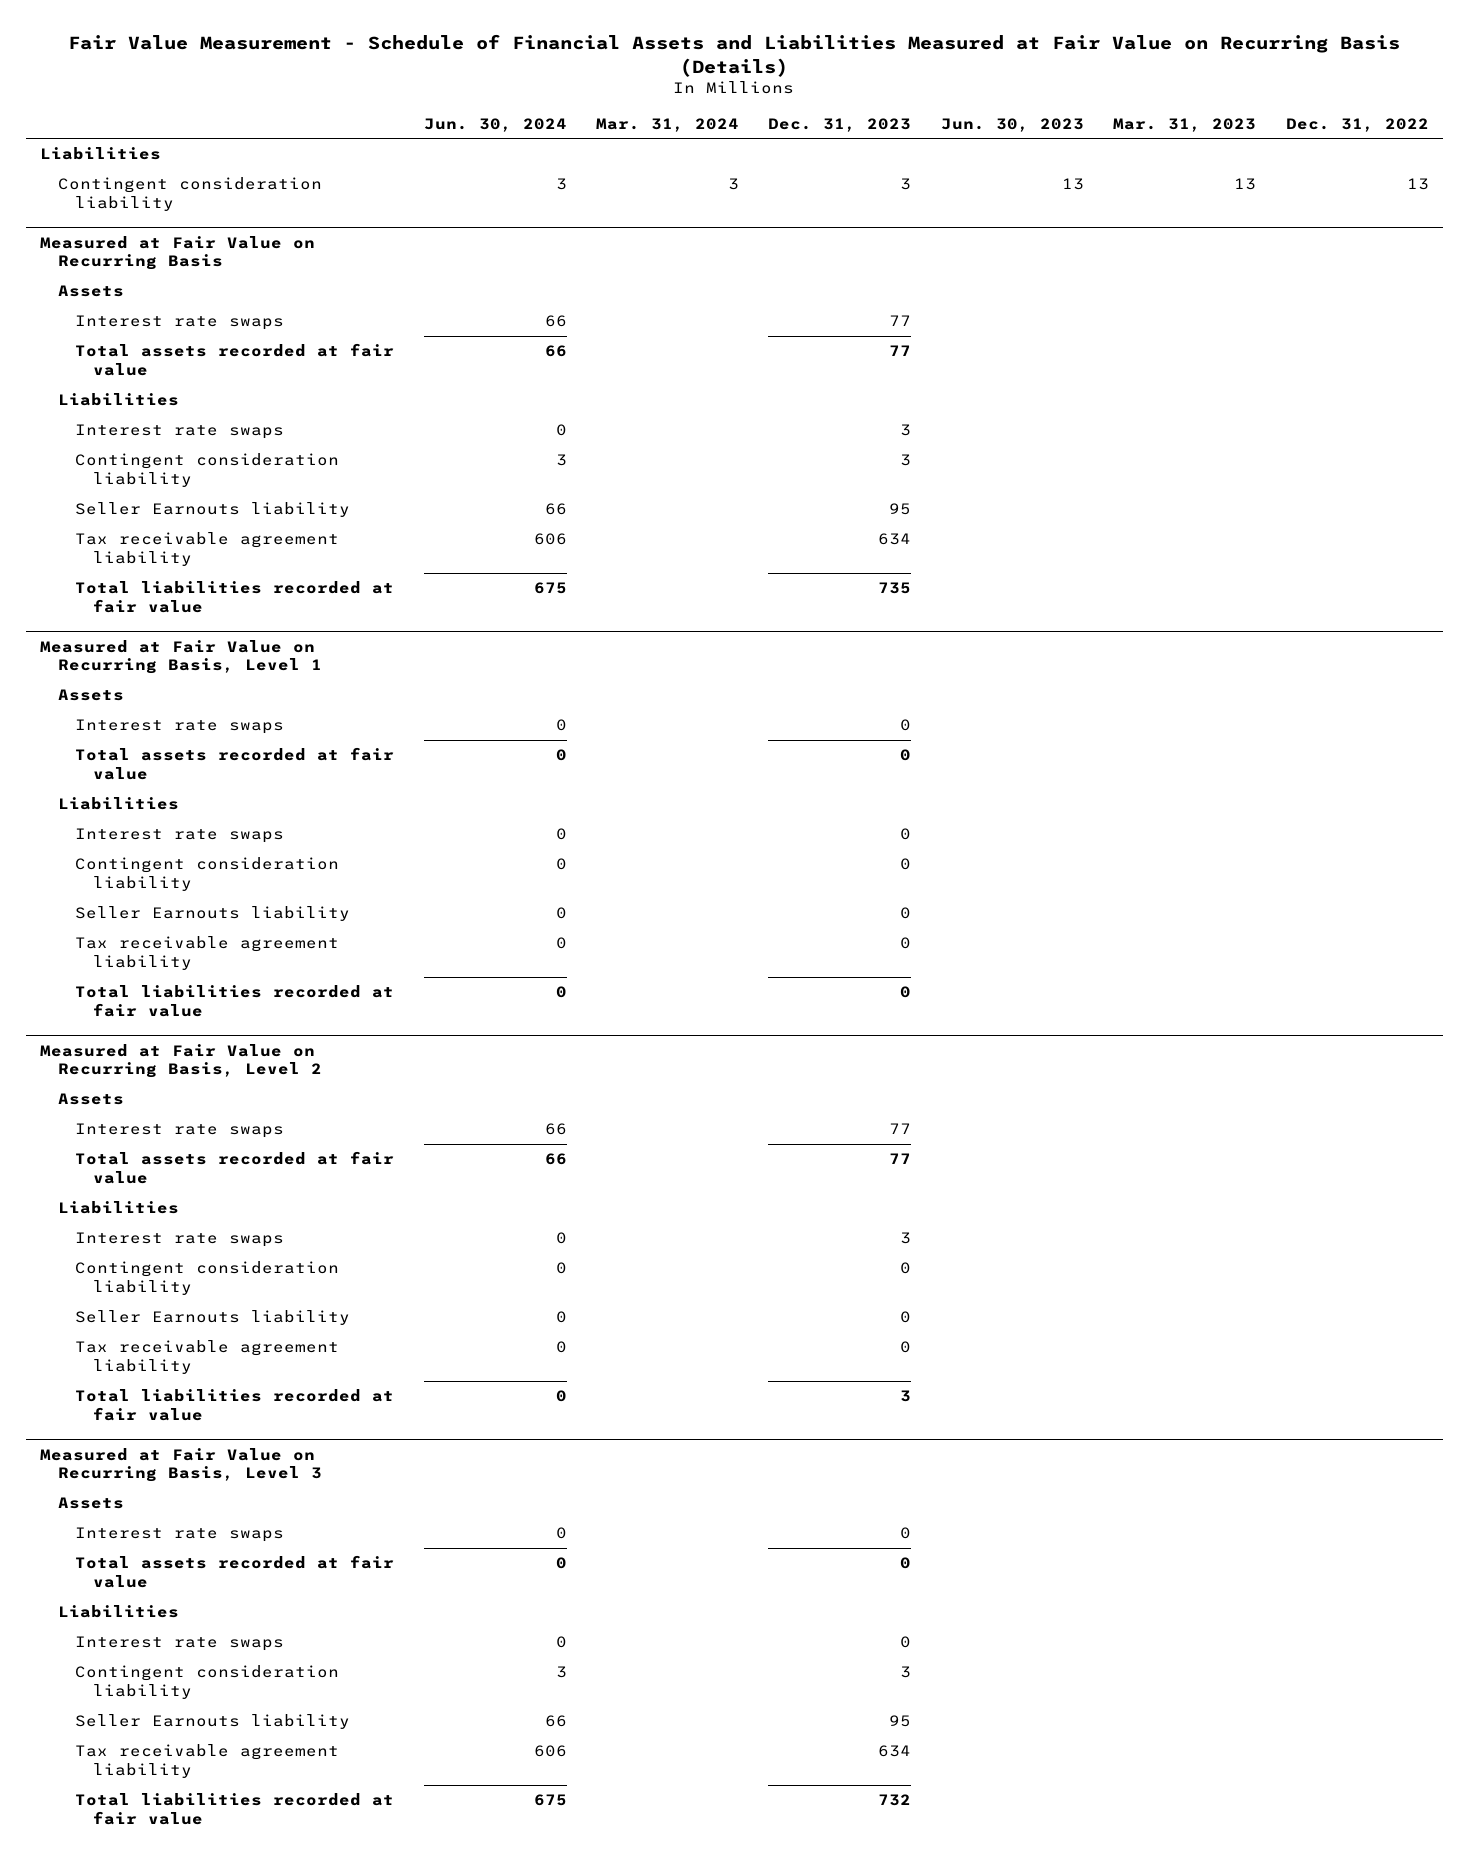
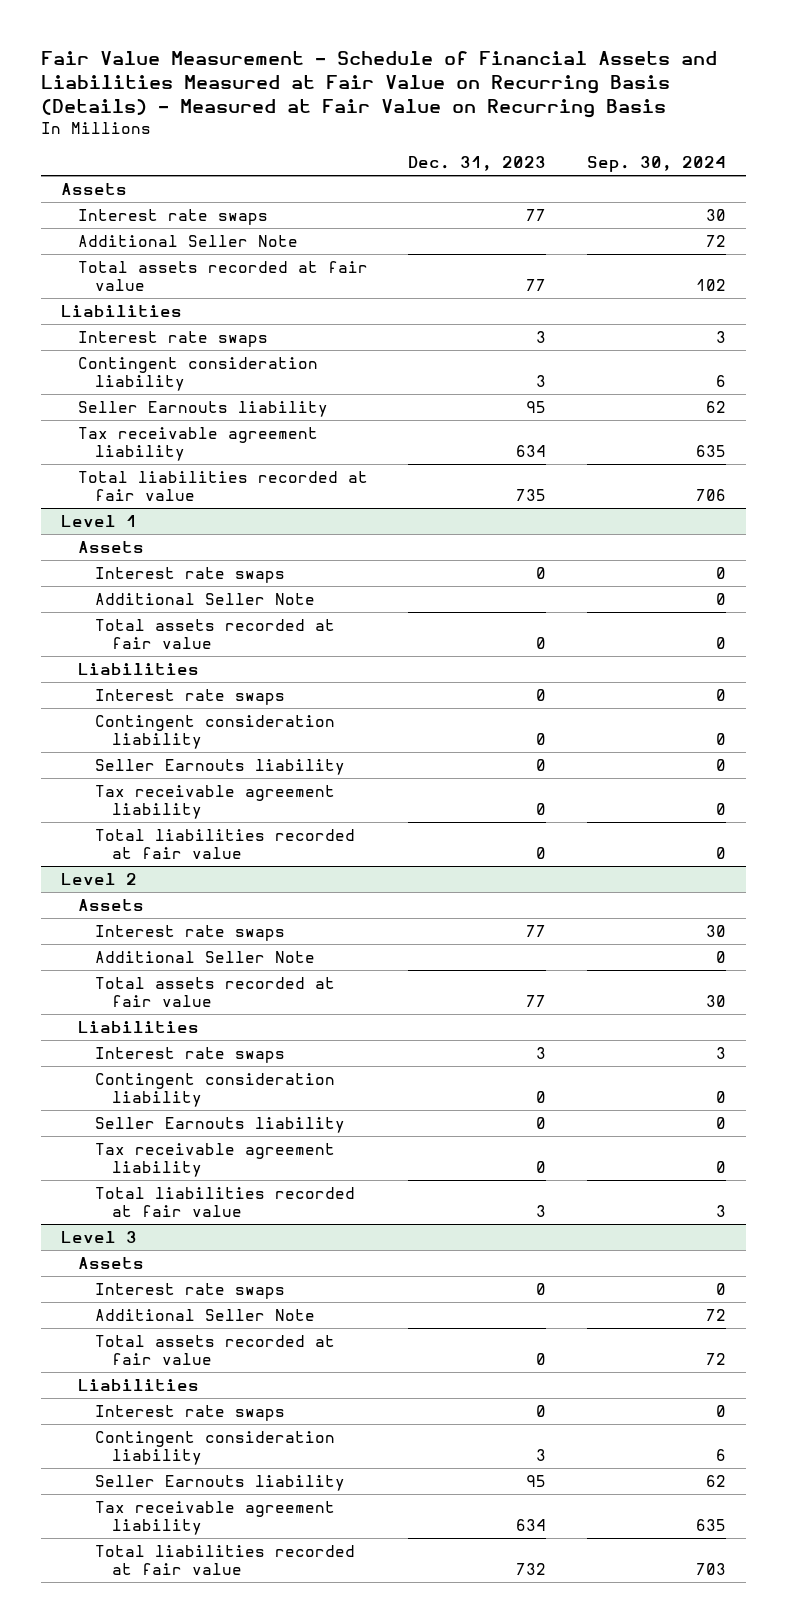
[68,34,1401,77] Fair Value Measurement - Schedule of Financial Assets and Liabilities Measured at Fair Value on Recurring Basis (Details) -> [41,51,718,119] Fair Value Measurement - Schedule of Financial Assets and Liabilities Measured at Fair Value on Recurring Basis (Details) - Measured at Fair Value on Recurring Basis
[423,117,567,132] Jun. 30, 2024 -> none
[596,117,740,132] Mar. 31, 2024 -> none
[940,117,1084,132] Jun. 30, 2023 -> none
[1113,117,1257,132] Mar. 31, 2023 -> none
[1285,117,1429,132] Dec. 31, 2022 -> none
none -> [586,156,726,173] Sep. 30, 2024
[40,147,162,161] Liabilities -> none
[57,177,322,211] Contingent consideration liability -> none
[40,235,316,271] Measured at Fair Value on Recurring Basis -> none
none -> [78,234,299,247] Additional Seller Note
[40,639,322,675] Measured at Fair Value on Recurring Basis, Level 1 -> none
none -> [61,514,138,527] Level 1
none -> [95,592,316,605] Additional Seller Note
[40,1043,322,1079] Measured at Fair Value on Recurring Basis, Level 2 -> none
none -> [61,872,138,885] Level 2
none -> [95,950,316,963] Additional Seller Note
[40,1447,322,1483] Measured at Fair Value on Recurring Basis, Level 3 -> none
none -> [61,1230,138,1243] Level 3
none -> [95,1308,316,1321] Additional Seller Note

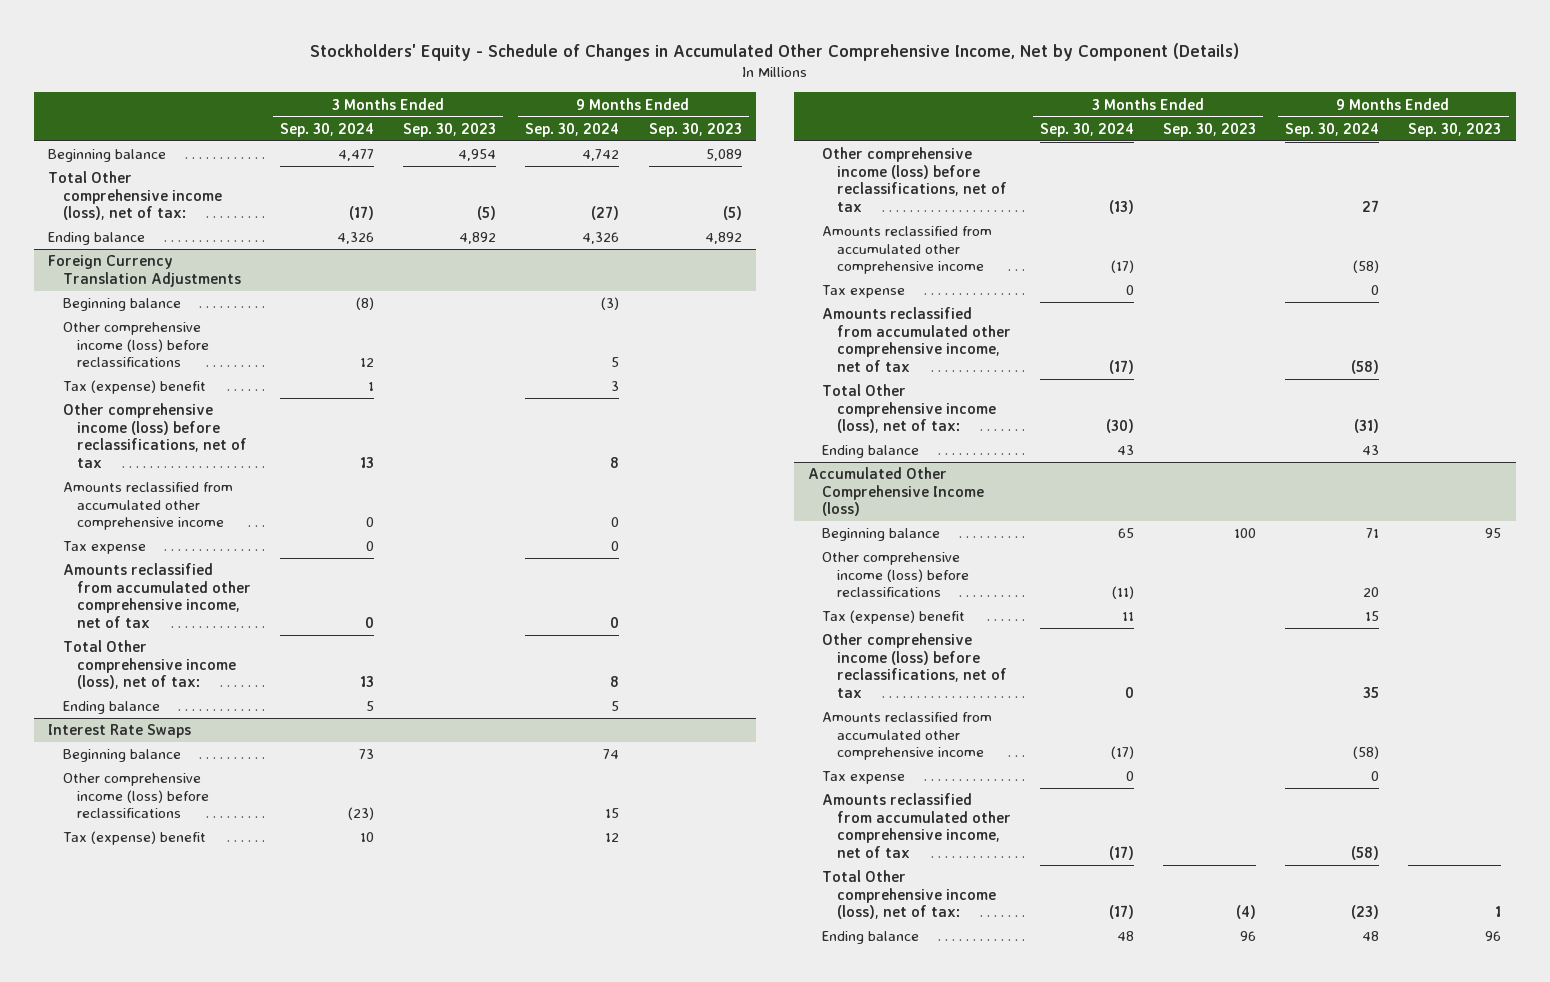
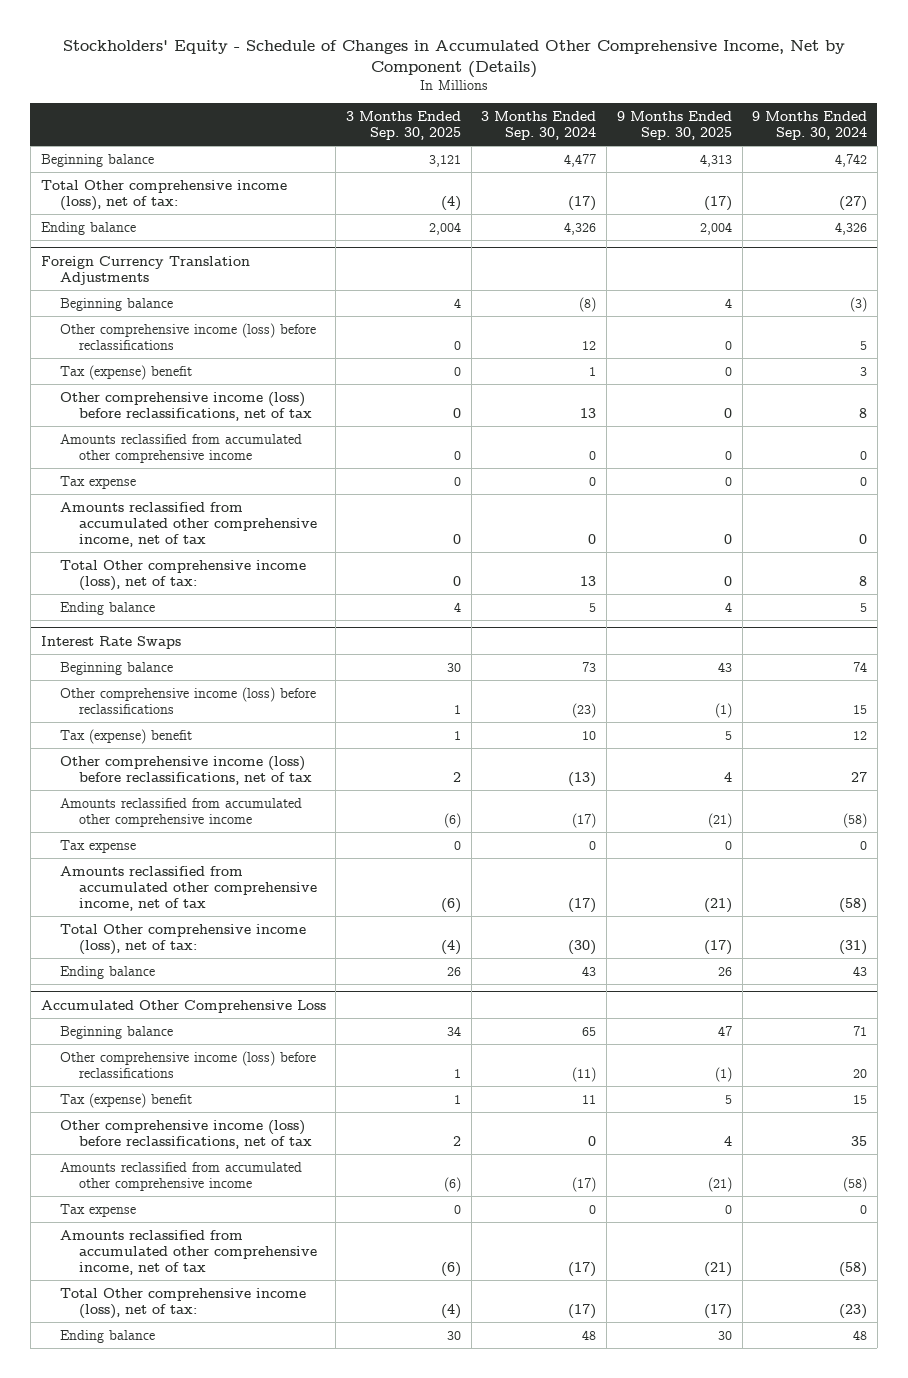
[403,122,497,137] Sep. 30, 2023 -> none
[648,122,742,137] Sep. 30, 2023 -> none
none -> [346,110,462,140] 3 Months Ended Sep. 30, 2025
none -> [616,110,732,140] 9 Months Ended Sep. 30, 2025
[808,467,985,517] Accumulated Other Comprehensive Income (loss) -> [40,999,326,1013] Accumulated Other Comprehensive Loss

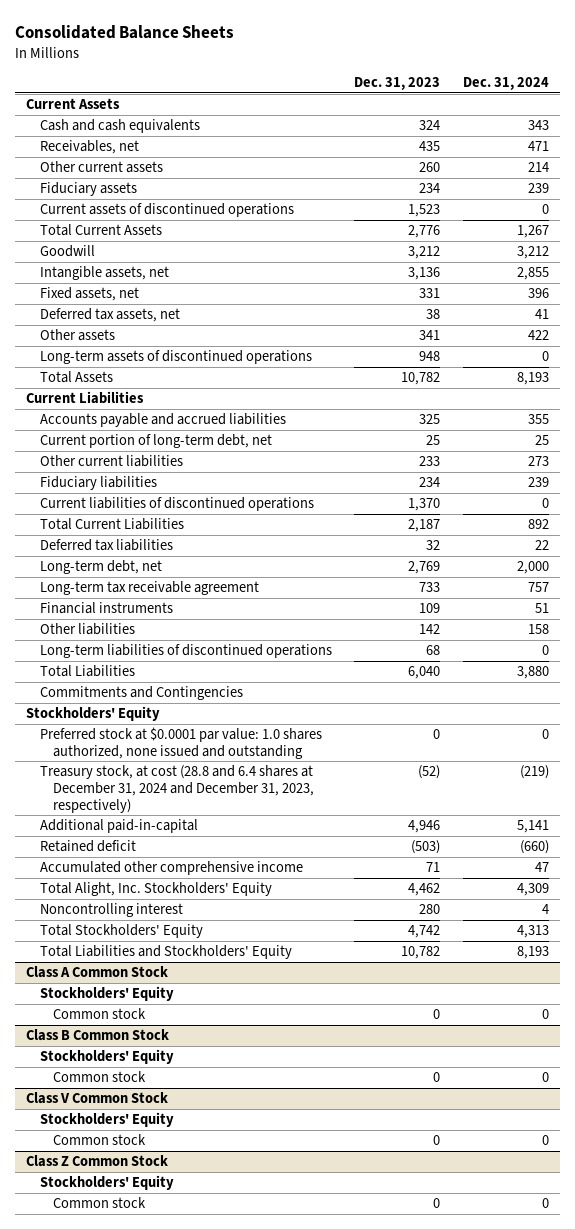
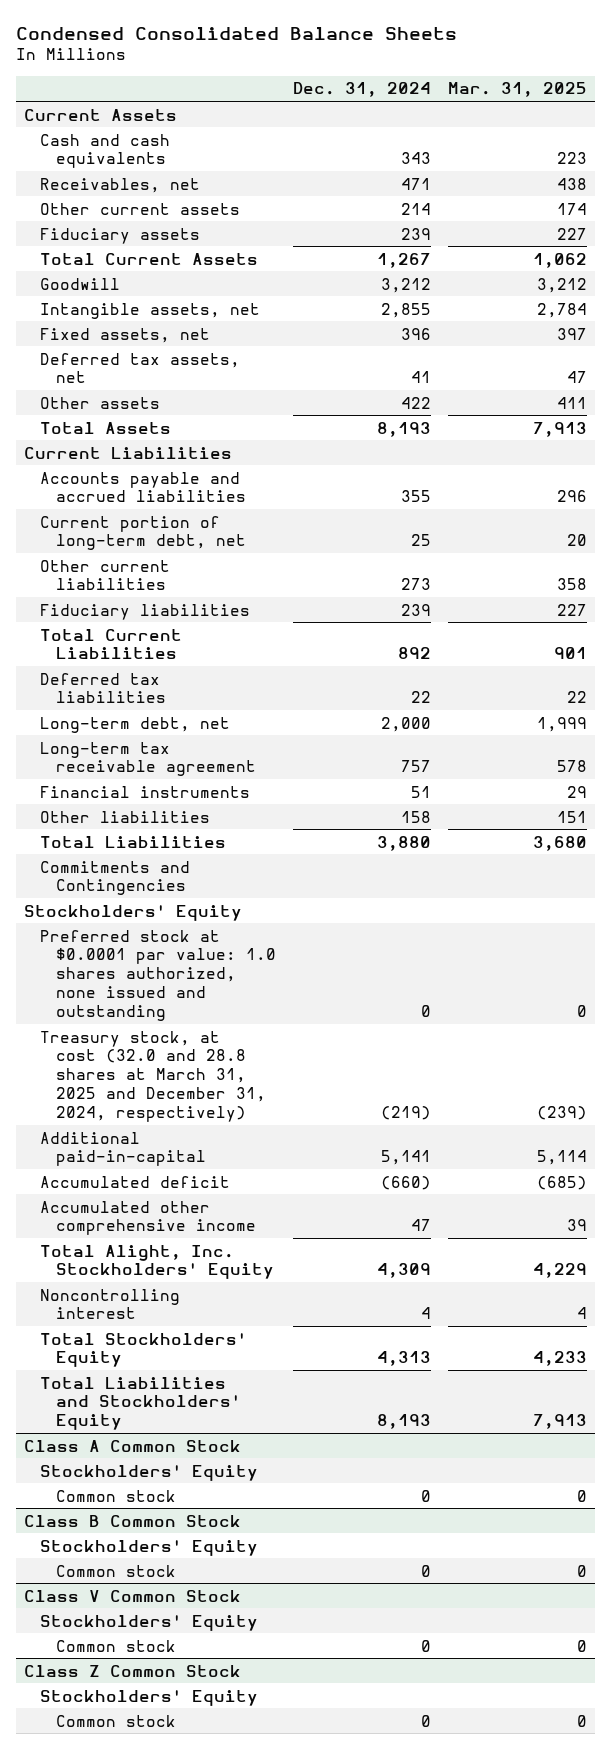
[15,24,235,39] Consolidated Balance Sheets -> [15,26,457,40] Condensed Consolidated Balance Sheets
[354,77,441,91] Dec. 31, 2023 -> none
none -> [447,82,587,98] Mar. 31, 2025
[39,203,294,218] Current assets of discontinued operations -> none
[39,350,312,365] Long-term assets of discontinued operations -> none
[39,497,314,512] Current liabilities of discontinued operations -> none
[39,644,332,659] Long-term liabilities of discontinued operations -> none
[39,765,314,813] Treasury stock, at cost (28.8 and 6.4 shares at December 31, 2024 and December 31, 2023, respectively) -> [39,1030,266,1123] Treasury stock, at cost (32.0 and 28.8 shares at March 31, 2025 and December 31, 2024, respectively)
[39,840,136,853] Retained deficit -> [39,1175,230,1188] Accumulated deficit

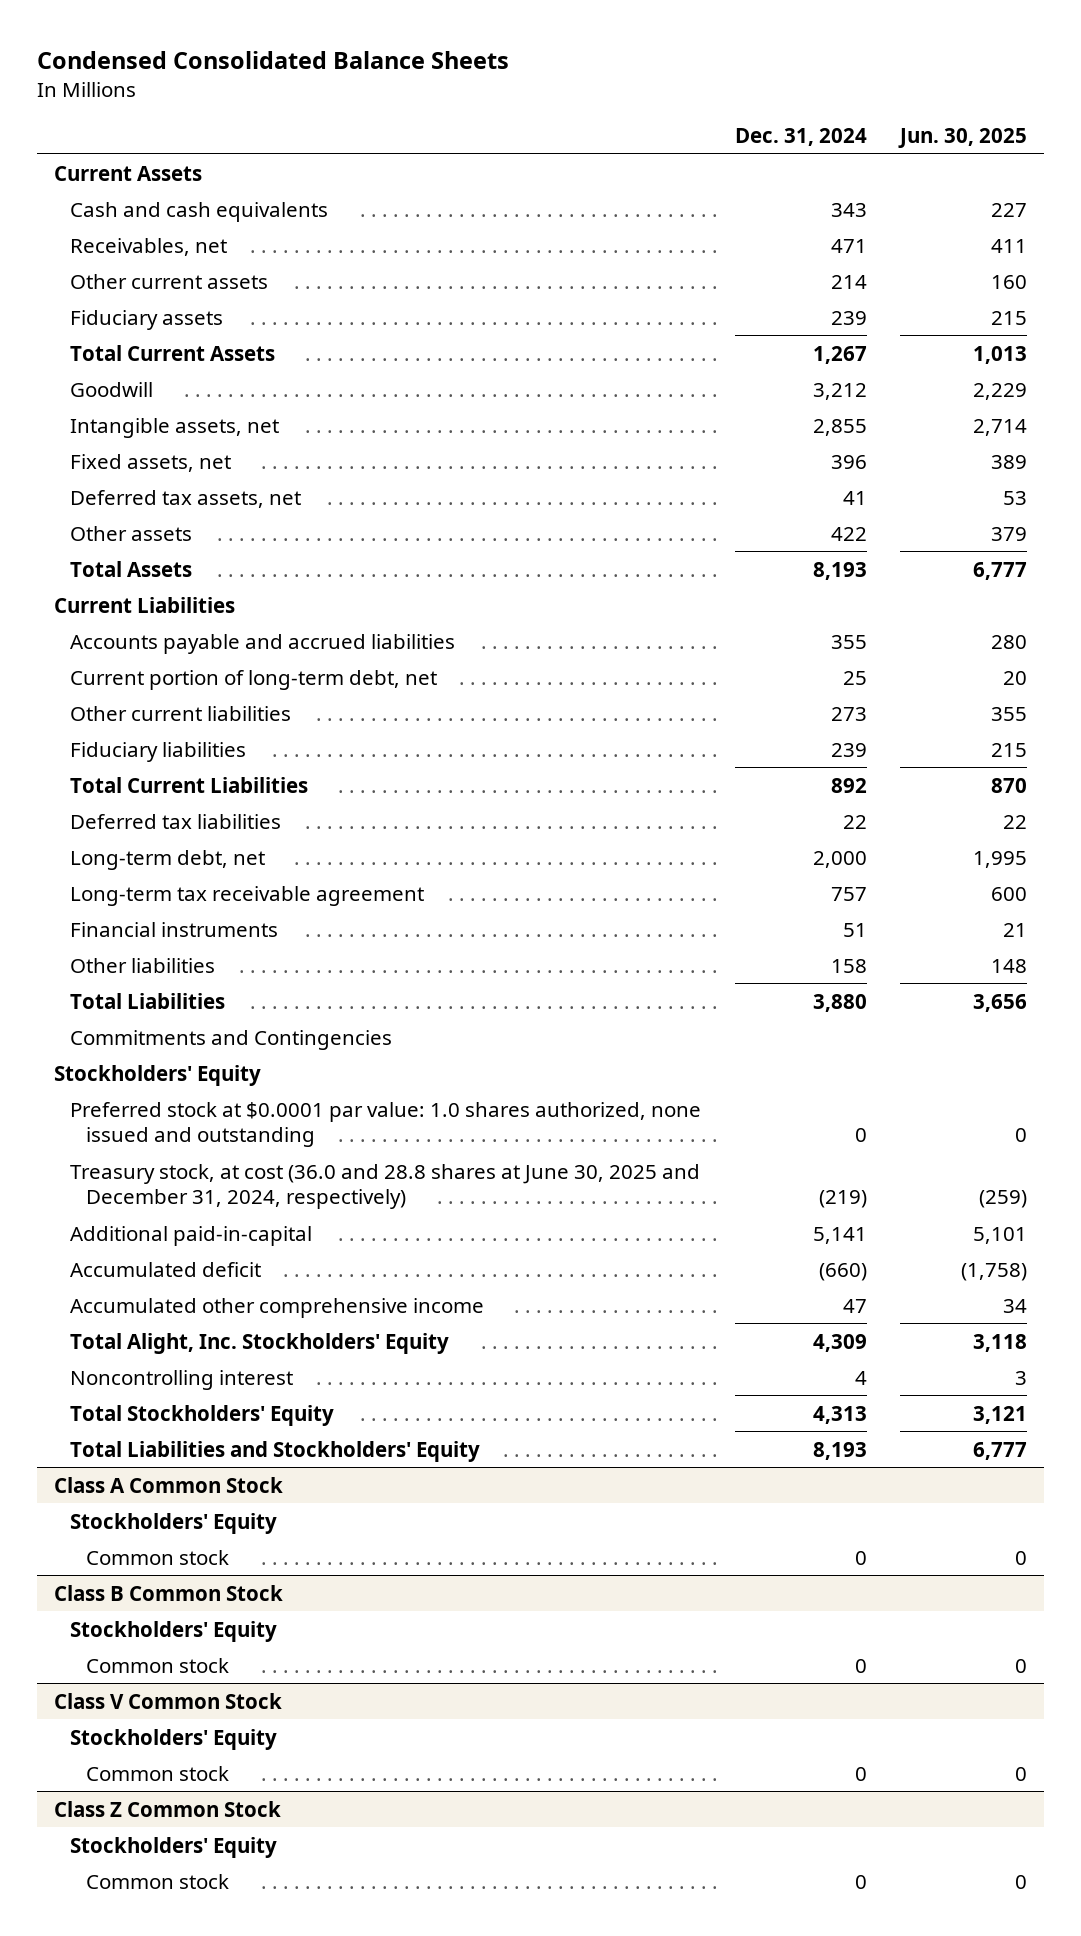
[447,82,587,98] Mar. 31, 2025 -> none
none -> [898,128,1028,149] Jun. 30, 2025
[39,1030,266,1123] Treasury stock, at cost (32.0 and 28.8 shares at March 31, 2025 and December 31, 2024, respectively) -> [70,1163,701,1210] Treasury stock, at cost (36.0 and 28.8 shares at June 30, 2025 and December 31, 2024, respectively)

